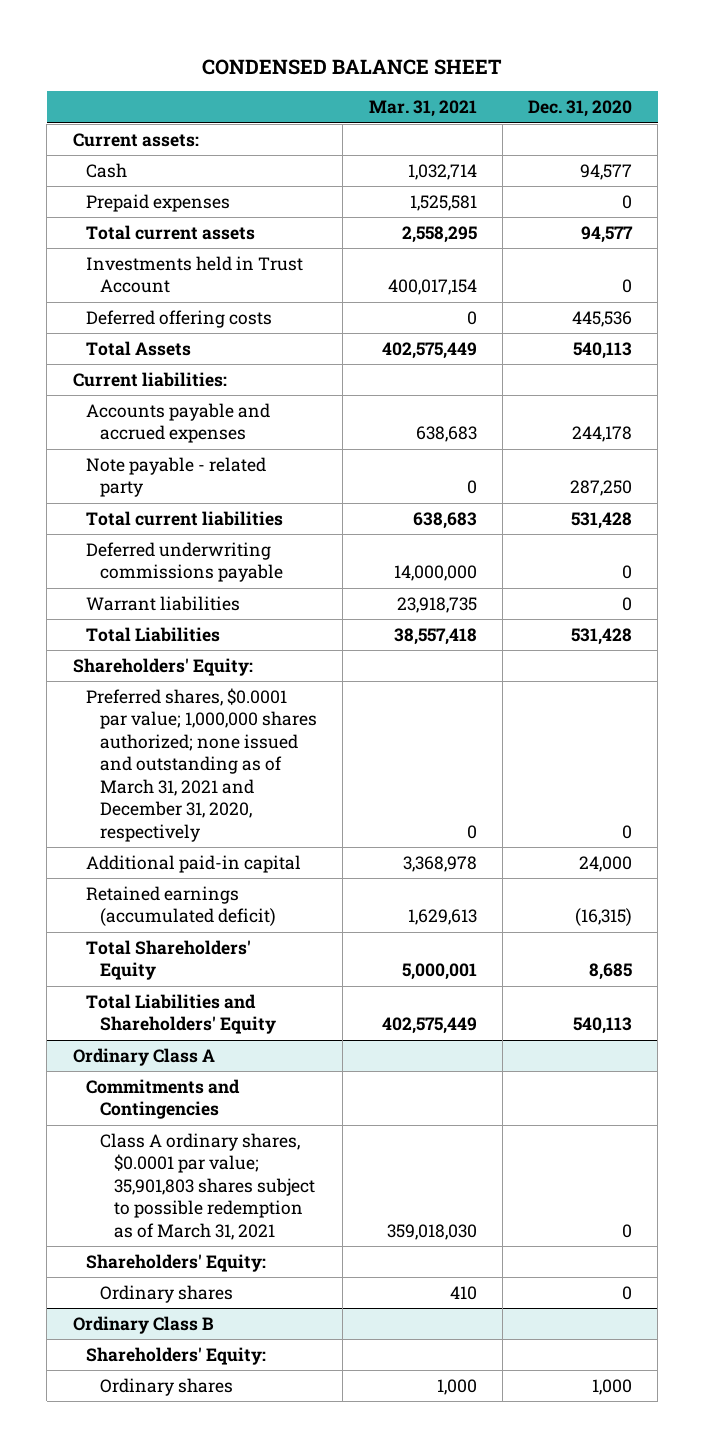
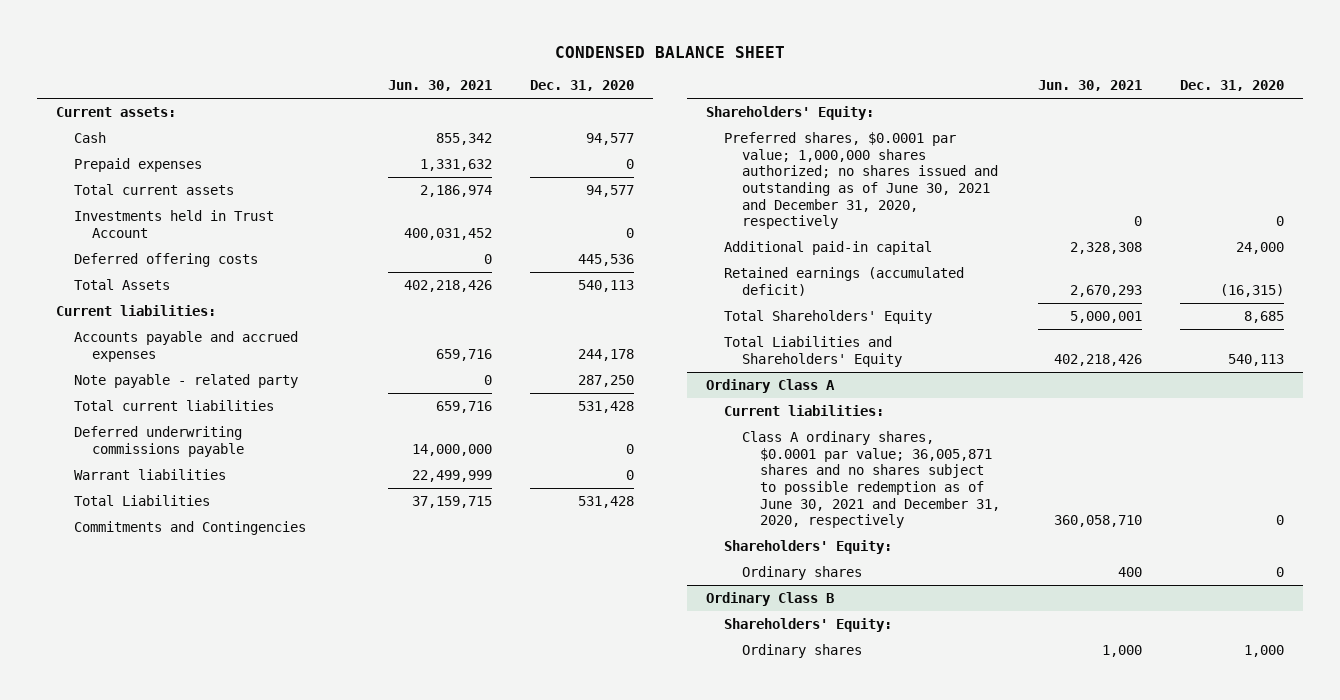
[368,100,477,118] Mar. 31, 2021 -> none
none -> [388,79,493,91] Jun. 30, 2021
none -> [74,521,307,536] Commitments and Contingencies
[86,688,318,842] Preferred shares, $0.0001 par value; 1,000,000 shares authorized; none issued and outstanding as of March 31, 2021 and December 31, 2020, respectively -> [723,132,998,230] Preferred shares, $0.0001 par value; 1,000,000 shares authorized; no shares issued and outstanding as of June 30, 2021 and December 31, 2020, respectively
[86,1079,241,1120] Commitments and Contingencies -> none
none -> [723,405,884,417] Current liabilities:
[100,1133,316,1240] Class A ordinary shares, $0.0001 par value; 35,901,803 shares subject to possible redemption as of March 31, 2021 -> [741,431,1000,529] Class A ordinary shares, $0.0001 par value; 36,005,871 shares and no shares subject to possible redemption as of June 30, 2021 and December 31, 2020, respectively

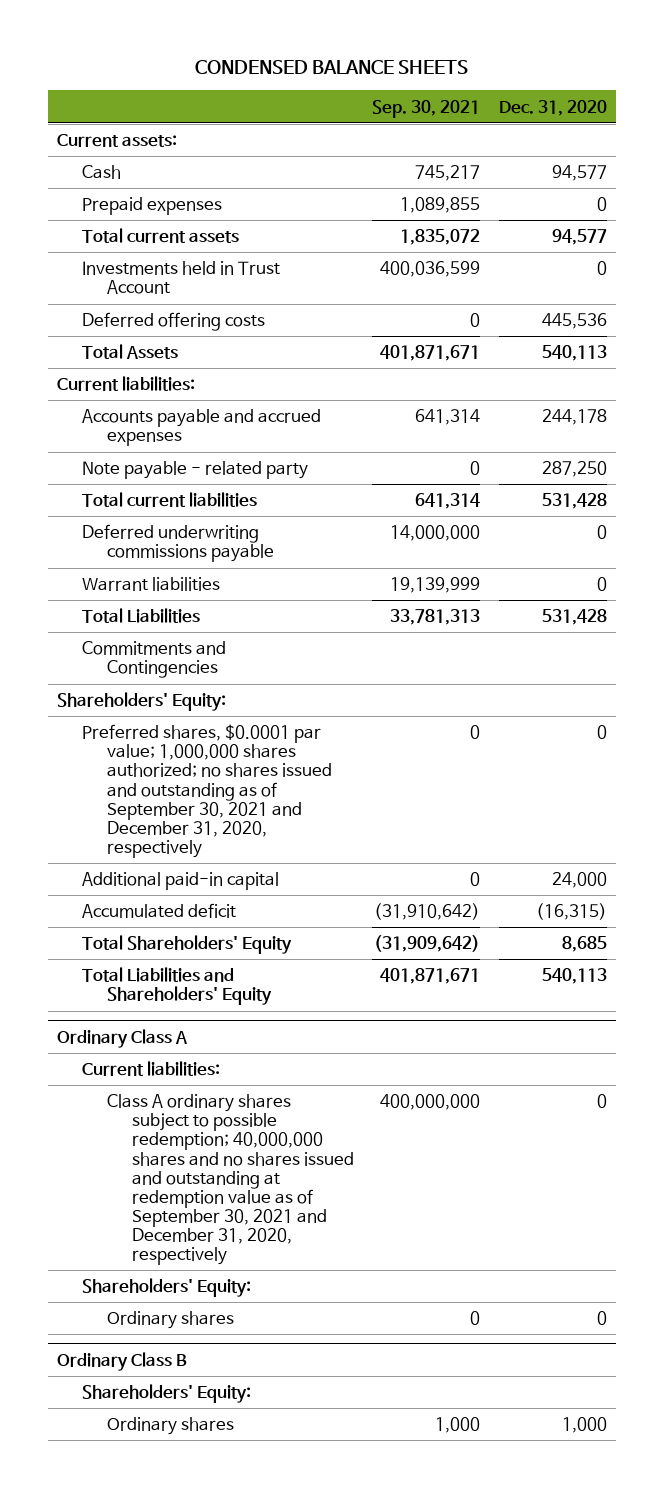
[555,46,786,59] CONDENSED BALANCE SHEET -> [194,59,468,74] CONDENSED BALANCE SHEETS
[388,79,493,91] Jun. 30, 2021 -> none
none -> [372,99,481,118] Sep. 30, 2021
[723,132,998,230] Preferred shares, $0.0001 par value; 1,000,000 shares authorized; no shares issued and outstanding as of June 30, 2021 and December 31, 2020, respectively -> [82,724,332,858] Preferred shares, $0.0001 par value; 1,000,000 shares authorized; no shares issued and outstanding as of September 30, 2021 and December 31, 2020, respectively
[723,267,964,296] Retained earnings (accumulated deficit) -> [82,903,237,919] Accumulated deficit
[741,431,1000,529] Class A ordinary shares, $0.0001 par value; 36,005,871 shares and no shares subject to possible redemption as of June 30, 2021 and December 31, 2020, respectively -> [106,1094,354,1266] Class A ordinary shares subject to possible redemption; 40,000,000 shares and no shares issued and outstanding at redemption value as of September 30, 2021 and December 31, 2020, respectively

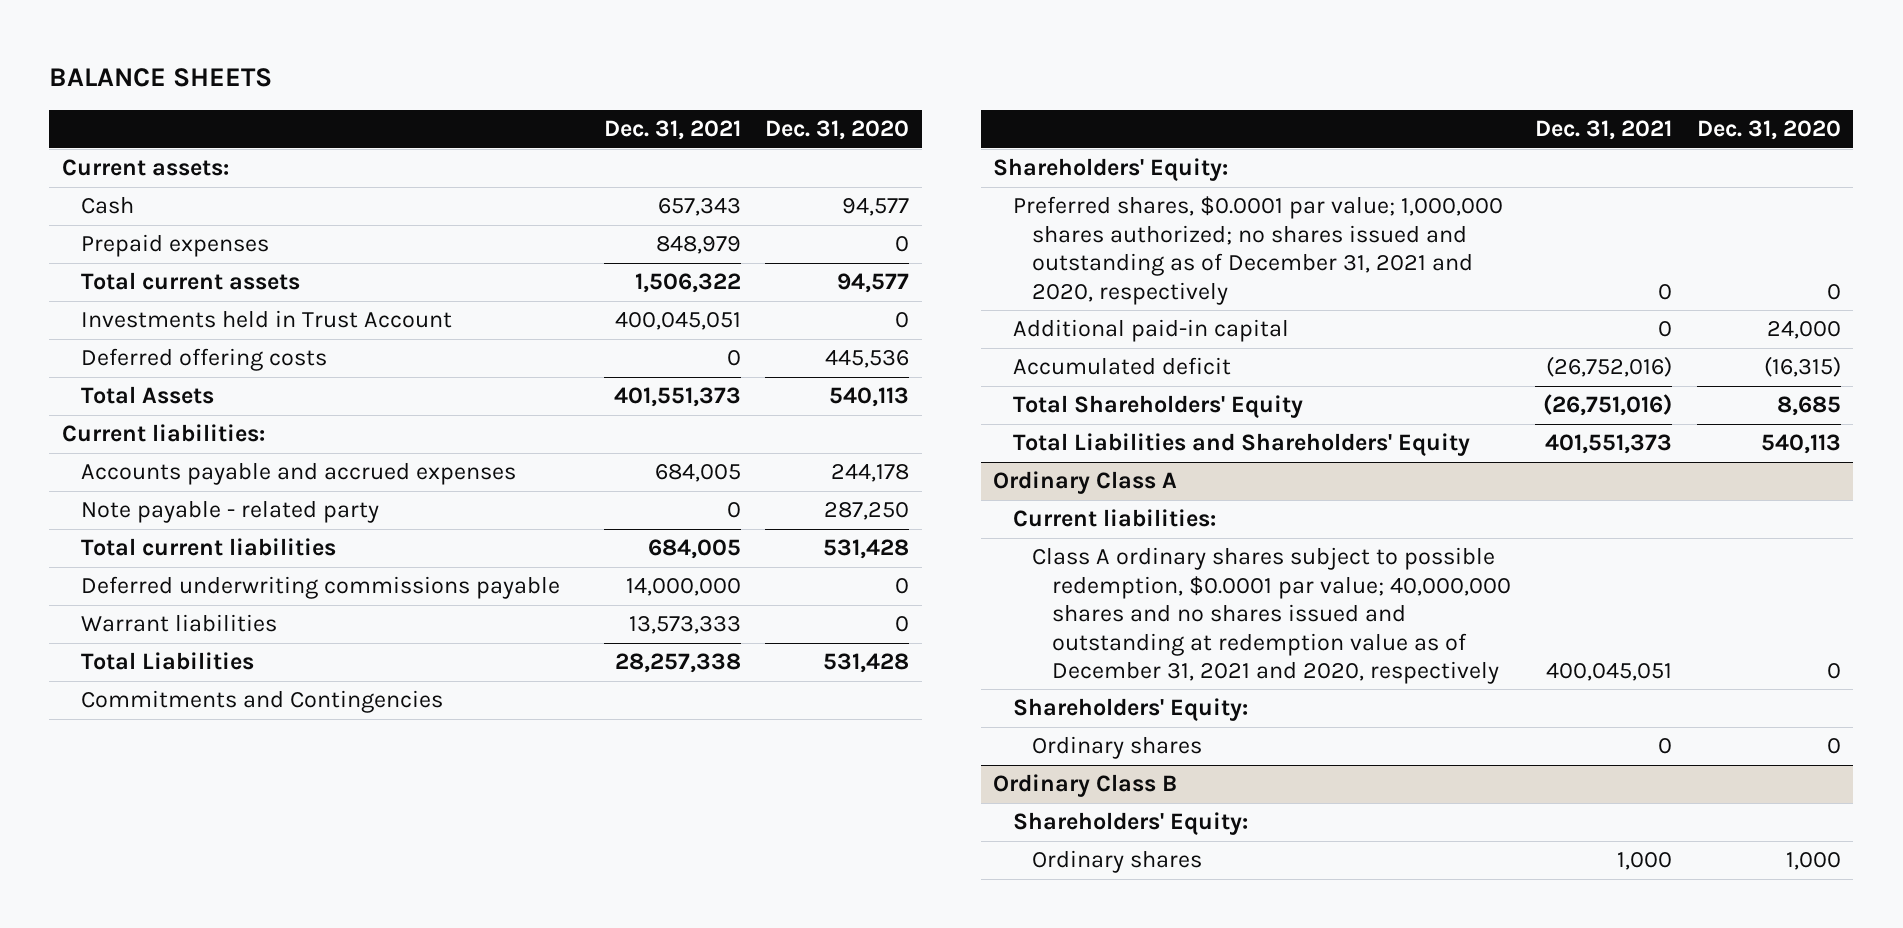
[194,59,468,74] CONDENSED BALANCE SHEETS -> [49,68,273,88] BALANCE SHEETS
[372,99,481,118] Sep. 30, 2021 -> none
none -> [603,120,741,141] Dec. 31, 2021
[82,724,332,858] Preferred shares, $0.0001 par value; 1,000,000 shares authorized; no shares issued and outstanding as of September 30, 2021 and December 31, 2020, respectively -> [1012,196,1503,305] Preferred shares, $0.0001 par value; 1,000,000 shares authorized; no shares issued and outstanding as of December 31, 2021 and 2020, respectively
[106,1094,354,1266] Class A ordinary shares subject to possible redemption; 40,000,000 shares and no shares issued and outstanding at redemption value as of September 30, 2021 and December 31, 2020, respectively -> [1032,547,1511,684] Class A ordinary shares subject to possible redemption, $0.0001 par value; 40,000,000 shares and no shares issued and outstanding at redemption value as of December 31, 2021 and 2020, respectively

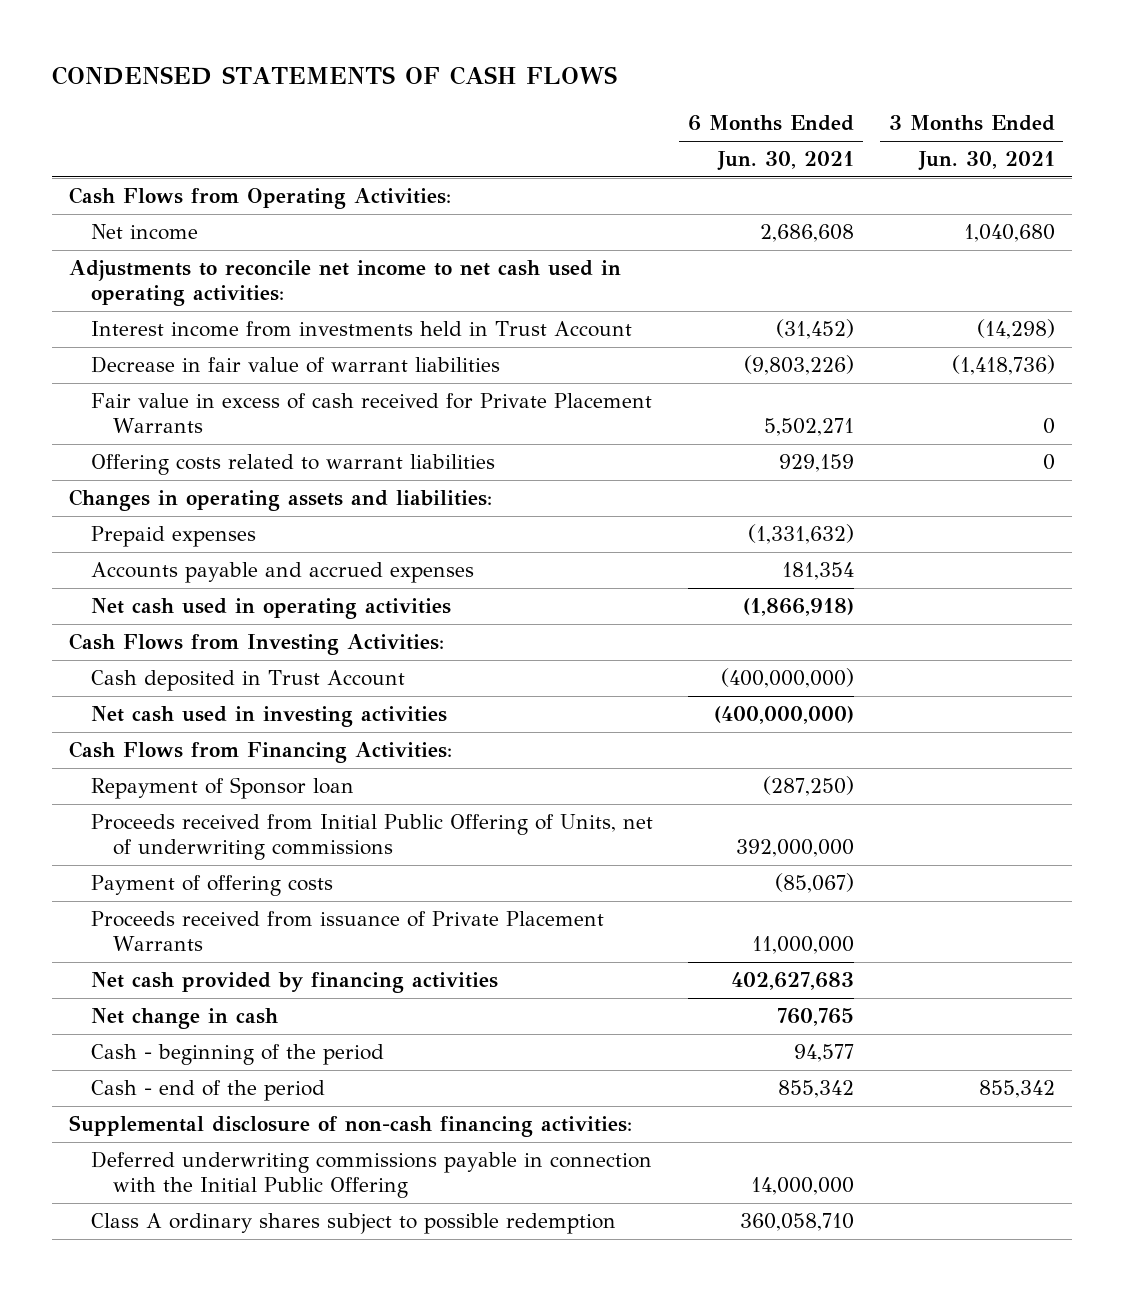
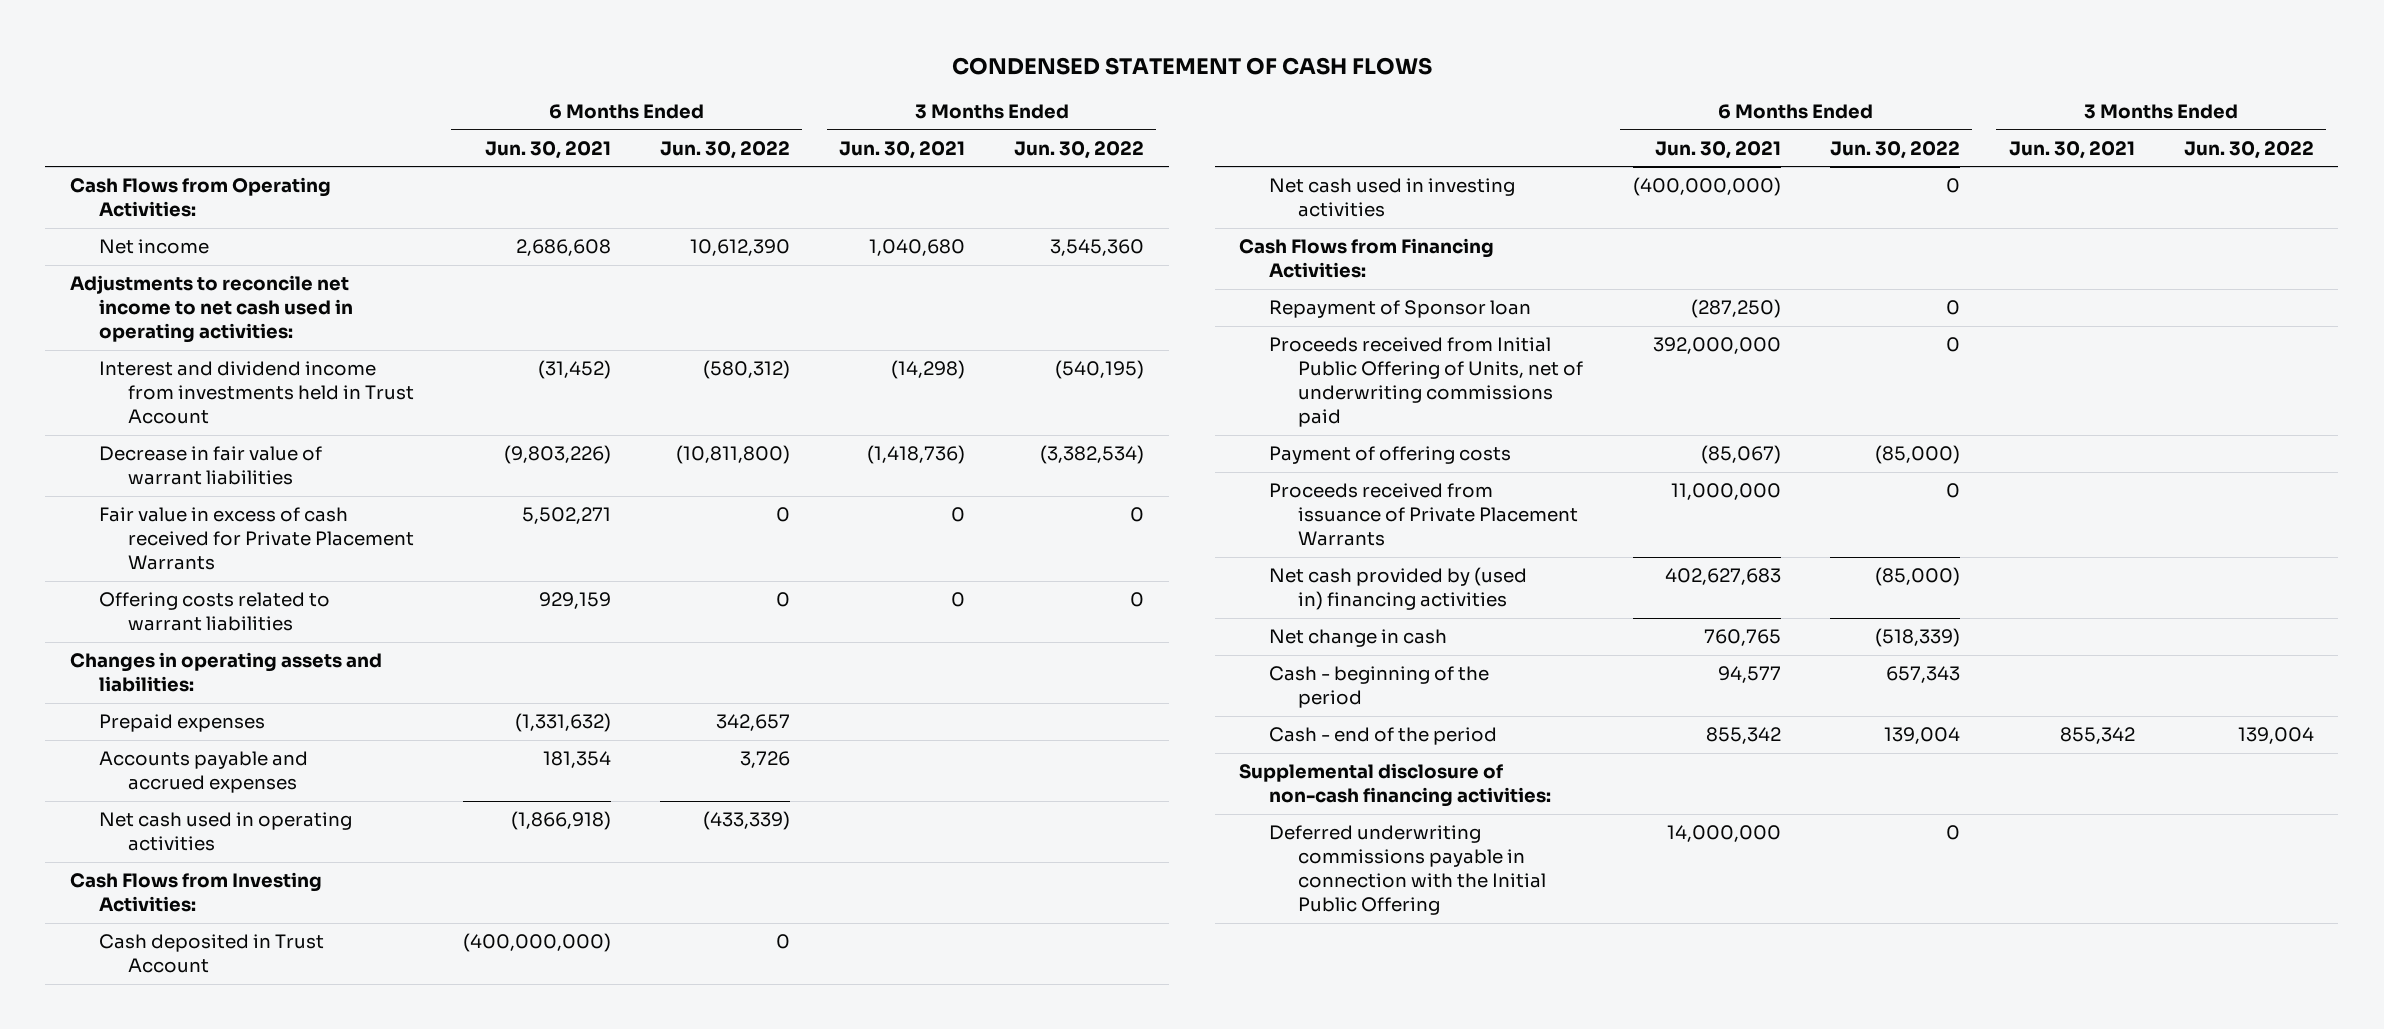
[51,66,617,86] CONDENSED STATEMENTS OF CASH FLOWS -> [951,57,1432,76] CONDENSED STATEMENT OF CASH FLOWS
none -> [660,140,791,159] Jun. 30, 2022
none -> [1014,140,1145,159] Jun. 30, 2022
[91,321,633,338] Interest income from investments held in Trust Account -> [99,361,415,425] Interest and dividend income from investments held in Trust Account
[91,814,654,860] Proceeds received from Initial Public Offering of Units, net of underwriting commissions -> [1268,337,1583,428] Proceeds received from Initial Public Offering of Units, net of underwriting commissions paid
[91,972,499,994] Net cash provided by financing activities -> [1268,567,1527,611] Net cash provided by (used in) financing activities
[91,1213,617,1235] Class A ordinary shares subject to possible redemption -> none

